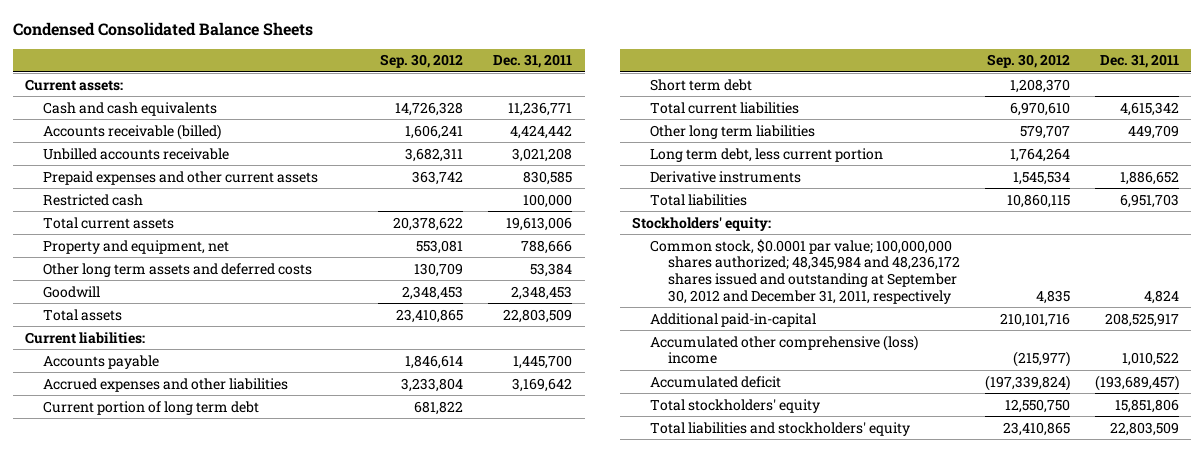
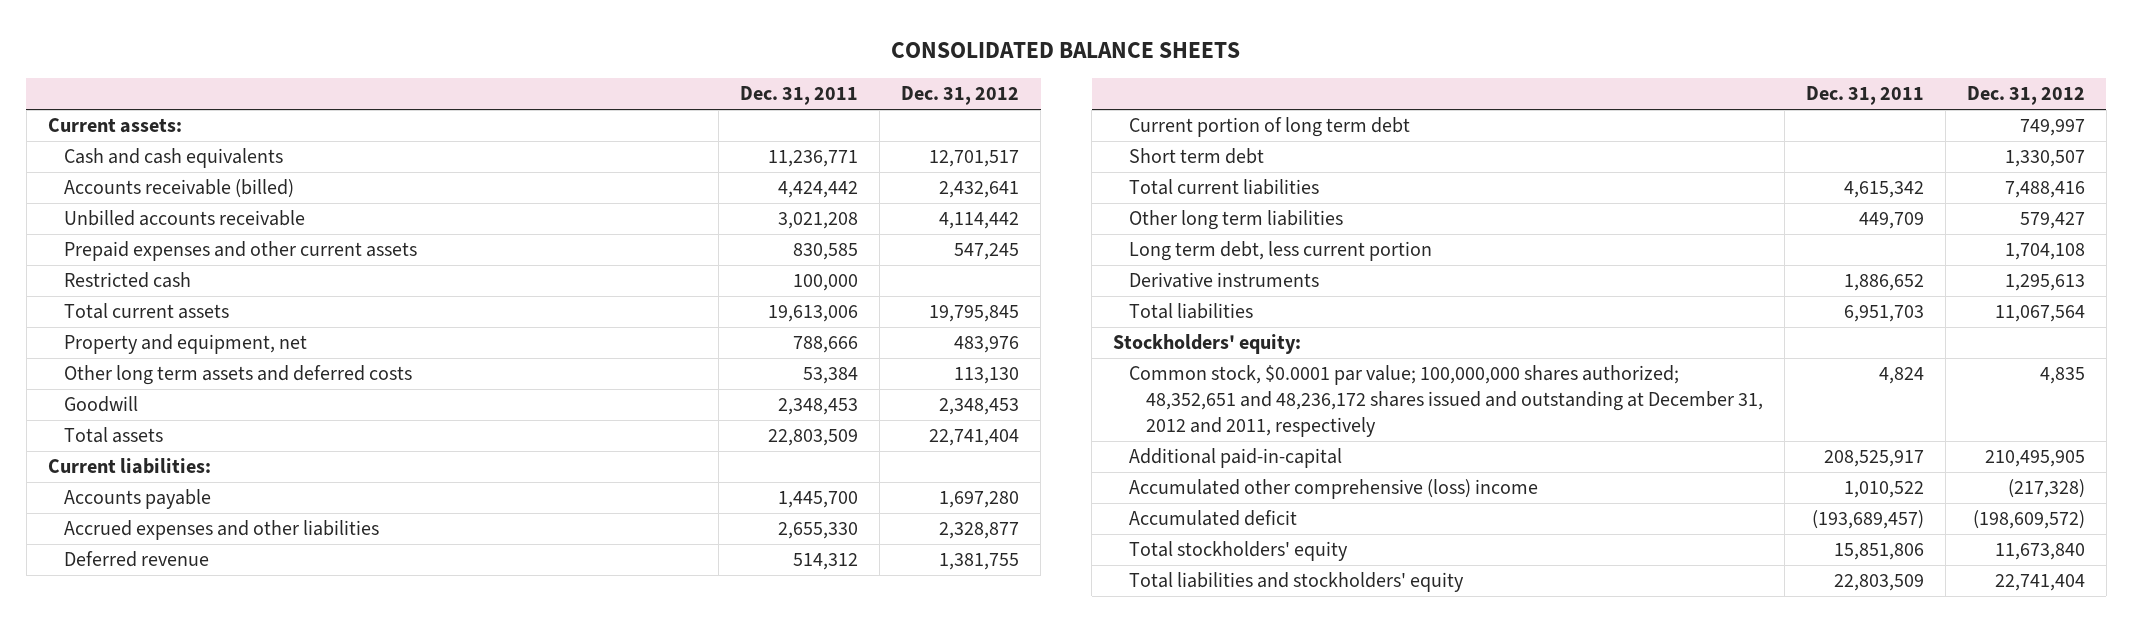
[12,21,313,36] Condensed Consolidated Balance Sheets -> [891,41,1241,58] CONSOLIDATED BALANCE SHEETS
[380,54,464,69] Sep. 30, 2012 -> none
none -> [901,86,1020,106] Dec. 31, 2012
[512,377,573,392] 3,169,642 -> [778,522,859,540] 2,655,330
none -> [64,551,210,568] Deferred revenue
[650,238,960,304] Common stock, $0.0001 par value; 100,000,000 shares authorized; 48,345,984 and 48,236,172 shares issued and outstanding at September 30, 2012 and December 31, 2011, respectively -> [1129,365,1763,438] Common stock, $0.0001 par value; 100,000,000 shares authorized; 48,352,651 and 48,236,172 shares issued and outstanding at December 31, 2012 and 2011, respectively

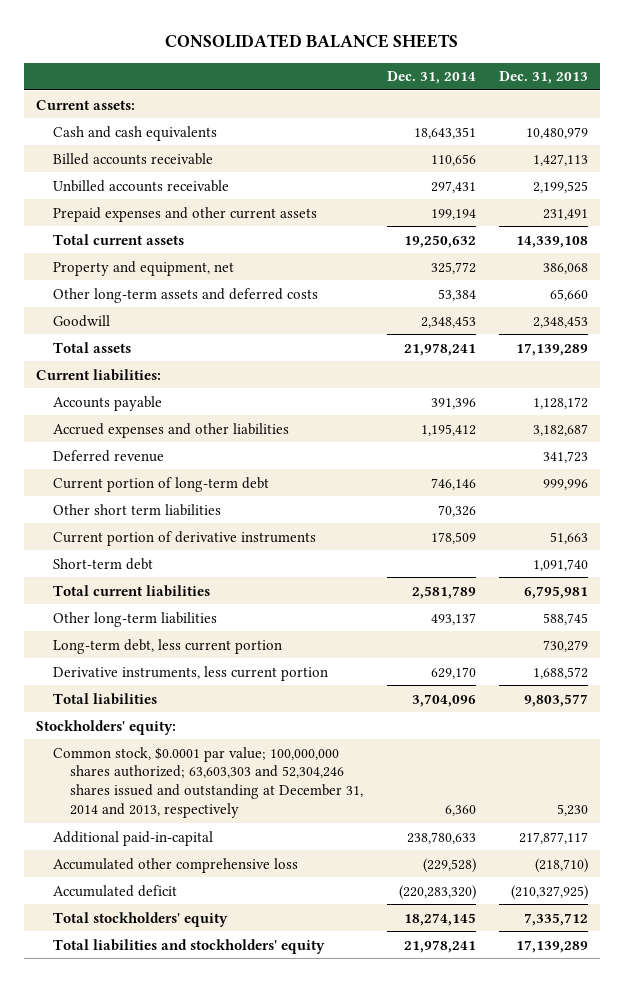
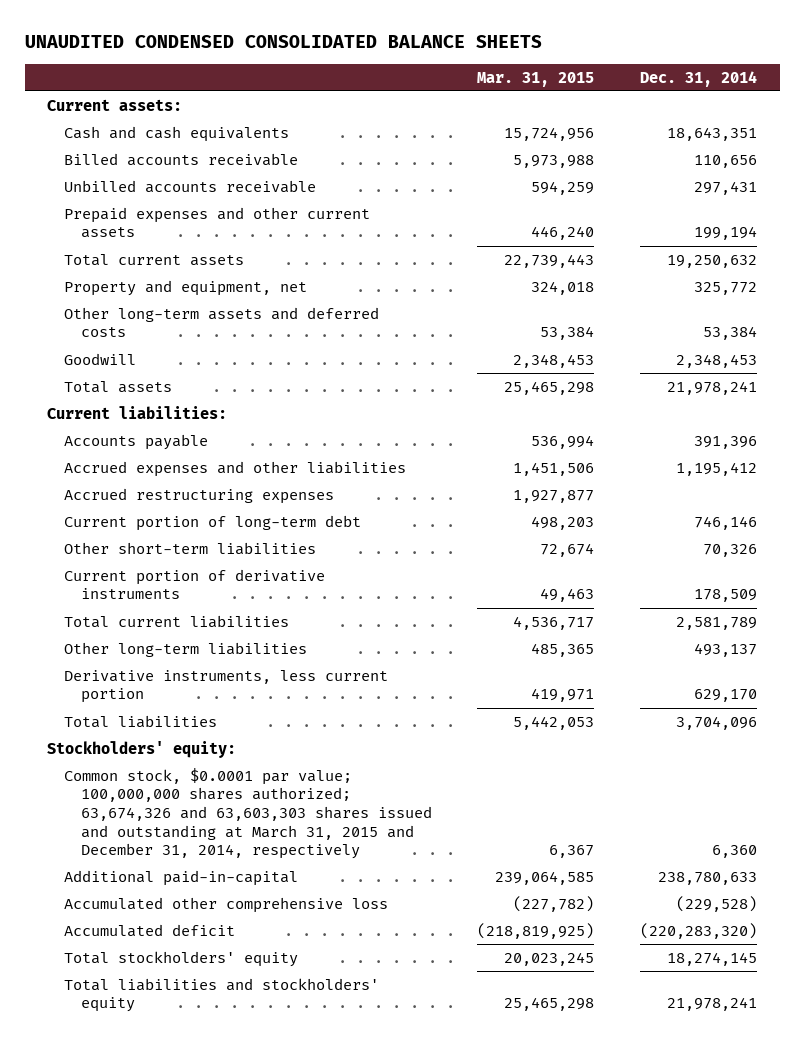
[164,34,458,49] CONSOLIDATED BALANCE SHEETS -> [24,35,542,49] UNAUDITED CONDENSED CONSOLIDATED BALANCE SHEETS
[499,71,589,85] Dec. 31, 2013 -> none
none -> [477,71,595,87] Mar. 31, 2015
[52,449,164,462] Deferred revenue -> none
none -> [64,487,335,504] Accrued restructuring expenses
[52,503,221,516] Other short term liabilities -> [64,541,317,555] Other short-term liabilities
[52,557,153,570] Short-term debt -> none
[52,638,282,654] Long-term debt, less current portion -> none
[52,746,364,818] Common stock, $0.0001 par value; 100,000,000 shares authorized; 63,603,303 and 52,304,246 shares issued and outstanding at December 31, 2014 and 2013, respectively -> [64,767,433,860] Common stock, $0.0001 par value; 100,000,000 shares authorized; 63,674,326 and 63,603,303 shares issued and outstanding at March 31, 2015 and December 31, 2014, respectively

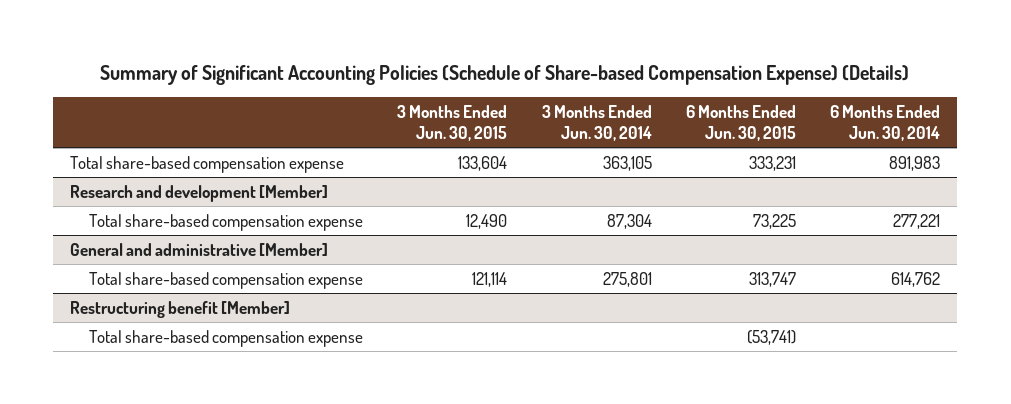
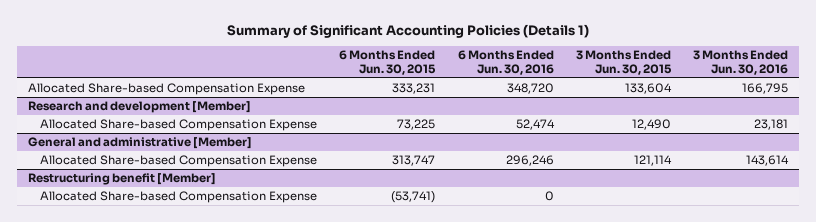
[100,64,910,85] Summary of Significant Accounting Policies (Schedule of Share-based Compensation Expense) (Details) -> [226,23,589,38] Summary of Significant Accounting Policies (Details 1)
[541,104,652,142] 3 Months Ended Jun. 30, 2014 -> none
[830,104,941,142] 6 Months Ended Jun. 30, 2014 -> none
none -> [457,50,554,76] 6 Months Ended Jun. 30, 2016
none -> [692,50,788,76] 3 Months Ended Jun. 30, 2016
[70,155,345,173] Total share-based compensation expense -> [28,82,306,95] Allocated Share-based Compensation Expense
[88,213,363,231] Total share-based compensation expense -> [40,118,318,131] Allocated Share-based Compensation Expense
[88,271,363,289] Total share-based compensation expense -> [40,154,318,167] Allocated Share-based Compensation Expense
[88,329,363,347] Total share-based compensation expense -> [40,190,318,203] Allocated Share-based Compensation Expense

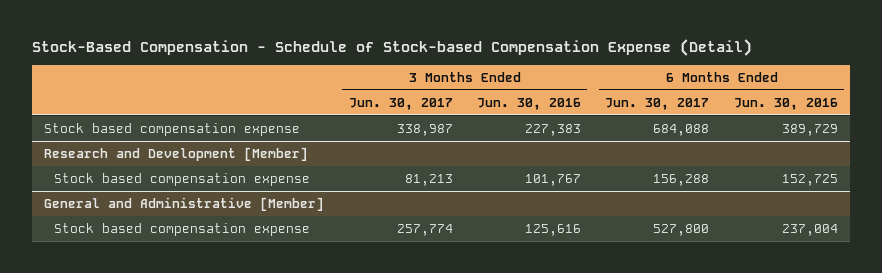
[226,23,589,38] Summary of Significant Accounting Policies (Details 1) -> [31,38,752,56] Stock-Based Compensation - Schedule of Stock-based Compensation Expense (Detail)
[339,50,437,76] 6 Months Ended Jun. 30, 2015 -> none
[575,50,672,76] 3 Months Ended Jun. 30, 2015 -> none
none -> [348,97,453,110] Jun. 30, 2017
none -> [605,97,710,110] Jun. 30, 2017
[28,172,217,185] Restructuring benefit [Member] -> none
[40,190,318,203] Allocated Share-based Compensation Expense -> none
[28,82,306,95] Allocated Share-based Compensation Expense -> [44,123,301,137] Stock based compensation expense
[506,82,554,94] 348,720 -> [781,124,838,137] 389,729
[741,82,788,94] 166,795 -> [524,124,581,137] 227,383
[28,100,252,113] Research and development [Member] -> [44,147,309,162] Research and Development [Member]
[40,118,318,131] Allocated Share-based Compensation Expense -> [53,173,310,187] Stock based compensation expense
[515,118,555,130] 52,474 -> [781,174,838,187] 152,725
[753,118,788,130] 23,181 -> [524,174,581,187] 101,767
[28,136,253,149] General and administrative [Member] -> [44,197,325,212] General and Administrative [Member]
[40,154,318,167] Allocated Share-based Compensation Expense -> [53,223,310,237] Stock based compensation expense
[505,154,554,166] 296,246 -> [781,224,838,237] 237,004
[745,154,789,166] 143,614 -> [524,224,581,237] 125,616

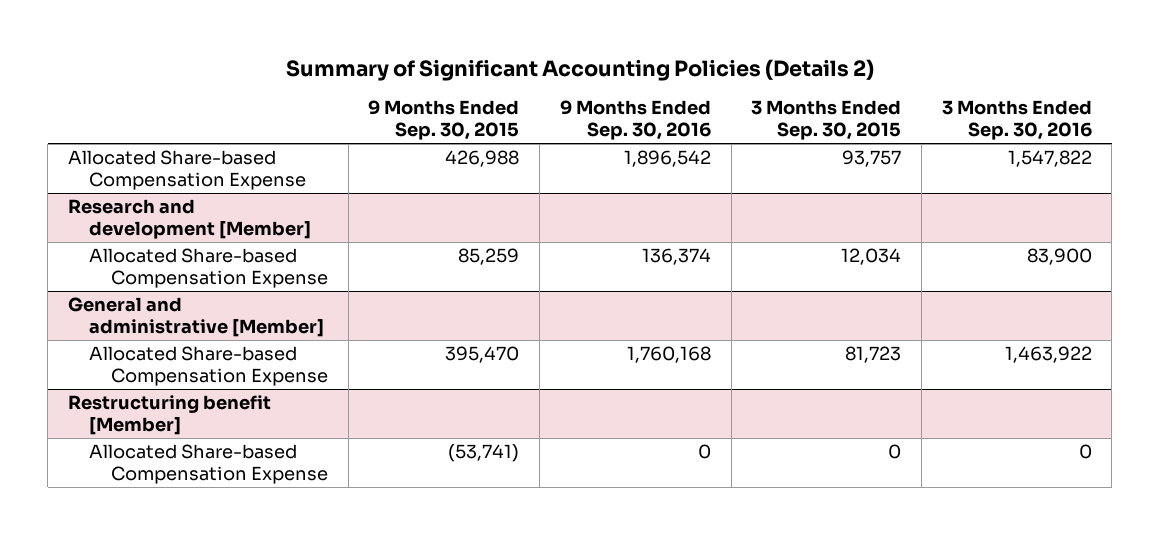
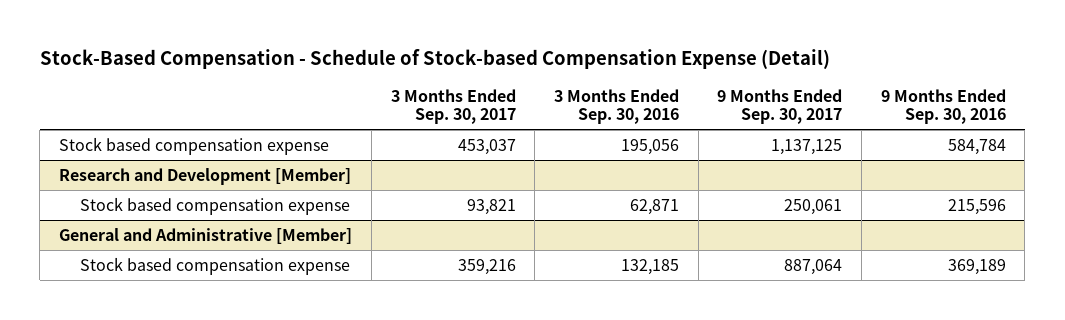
[285,58,874,81] Summary of Significant Accounting Policies (Details 2) -> [39,48,830,69] Stock-Based Compensation - Schedule of Stock-based Compensation Expense (Detail)
[368,100,520,141] 9 Months Ended Sep. 30, 2015 -> none
[751,100,902,141] 3 Months Ended Sep. 30, 2015 -> none
none -> [390,88,516,125] 3 Months Ended Sep. 30, 2017
none -> [717,88,843,125] 9 Months Ended Sep. 30, 2017
[67,395,271,436] Restructuring benefit [Member] -> none
[89,444,328,485] Allocated Share-based Compensation Expense -> none
[67,150,307,191] Allocated Share-based Compensation Expense -> [59,136,330,155] Stock based compensation expense
[623,150,711,168] 1,896,542 -> [947,138,1006,155] 584,784
[1007,150,1092,168] 1,547,822 -> [620,138,679,155] 195,056
[67,199,312,240] Research and development [Member] -> [59,167,352,185] Research and Development [Member]
[89,248,328,289] Allocated Share-based Compensation Expense -> [79,196,350,215] Stock based compensation expense
[641,248,711,266] 136,374 -> [947,198,1006,215] 215,596
[1026,248,1092,266] 83,900 -> [629,198,679,215] 62,871
[67,297,325,338] General and administrative [Member] -> [59,227,353,244] General and Administrative [Member]
[89,346,328,387] Allocated Share-based Compensation Expense -> [79,256,350,275] Stock based compensation expense
[626,346,711,364] 1,760,168 -> [947,258,1006,275] 369,189
[1004,346,1092,364] 1,463,922 -> [620,258,679,275] 132,185

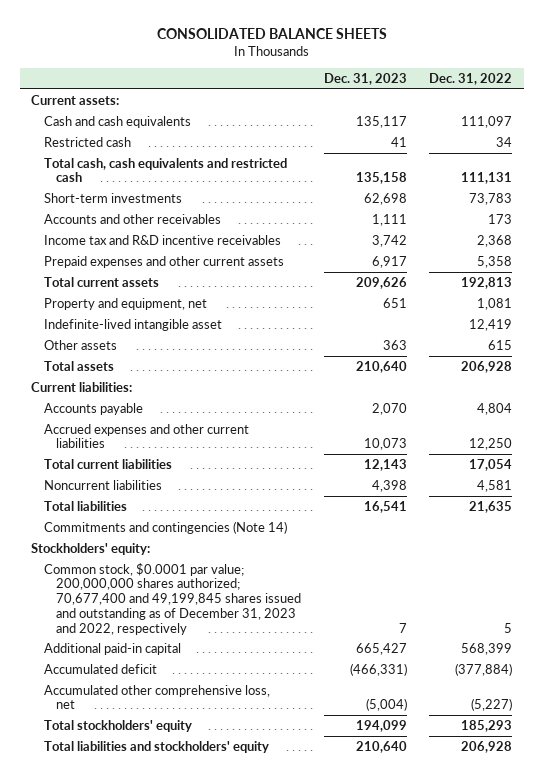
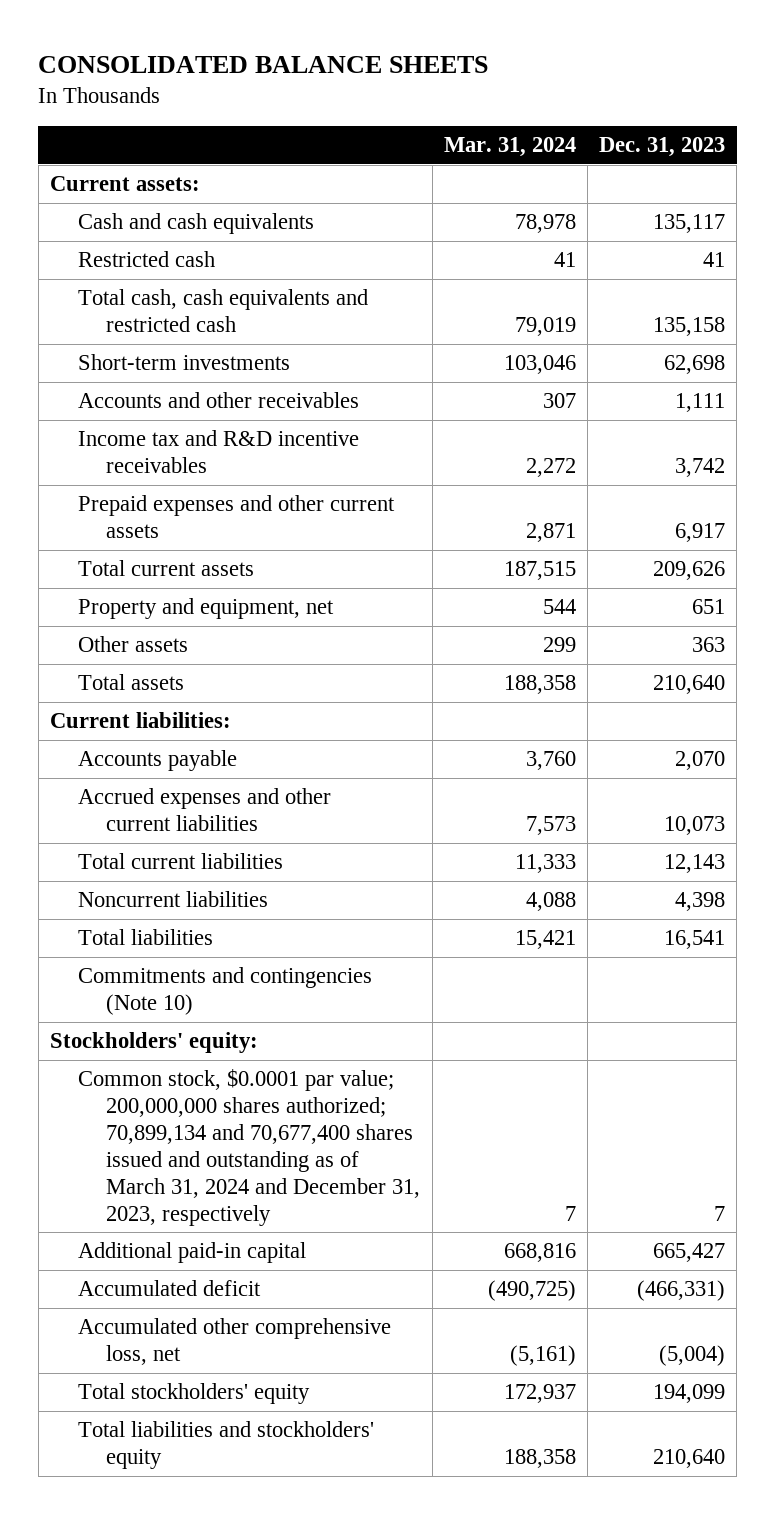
[429,72,513,85] Dec. 31, 2022 -> none
none -> [443,137,576,158] Mar. 31, 2024
[43,318,222,331] Indefinite-lived intangible asset -> none
[43,520,287,534] Commitments and contingencies (Note 14) -> [78,967,373,1016] Commitments and contingencies (Note 10)
[43,562,302,635] Common stock, $0.0001 par value; 200,000,000 shares authorized; 70,677,400 and 49,199,845 shares issued and outstanding as of December 31, 2023 and 2022, respectively -> [78,1069,421,1226] Common stock, $0.0001 par value; 200,000,000 shares authorized; 70,899,134 and 70,677,400 shares issued and outstanding as of March 31, 2024 and December 31, 2023, respectively

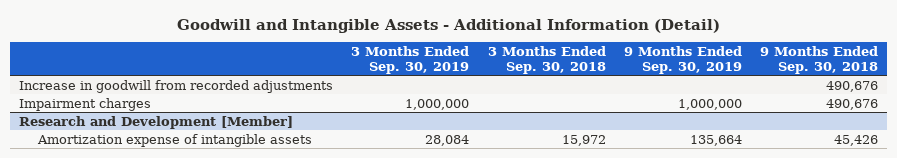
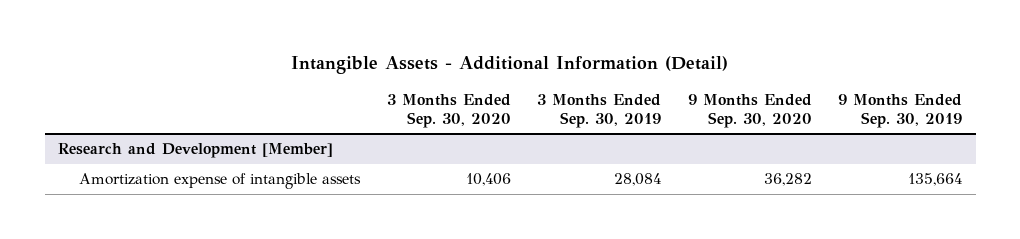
[176,18,720,33] Goodwill and Intangible Assets - Additional Information (Detail) -> [291,55,729,74] Intangible Assets - Additional Information (Detail)
[487,45,606,74] 3 Months Ended Sep. 30, 2018 -> none
[759,45,878,74] 9 Months Ended Sep. 30, 2018 -> none
none -> [386,93,511,128] 3 Months Ended Sep. 30, 2020
none -> [687,93,812,128] 9 Months Ended Sep. 30, 2020
[19,79,334,93] Increase in goodwill from recorded adjustments -> none
[19,97,152,111] Impairment charges -> none

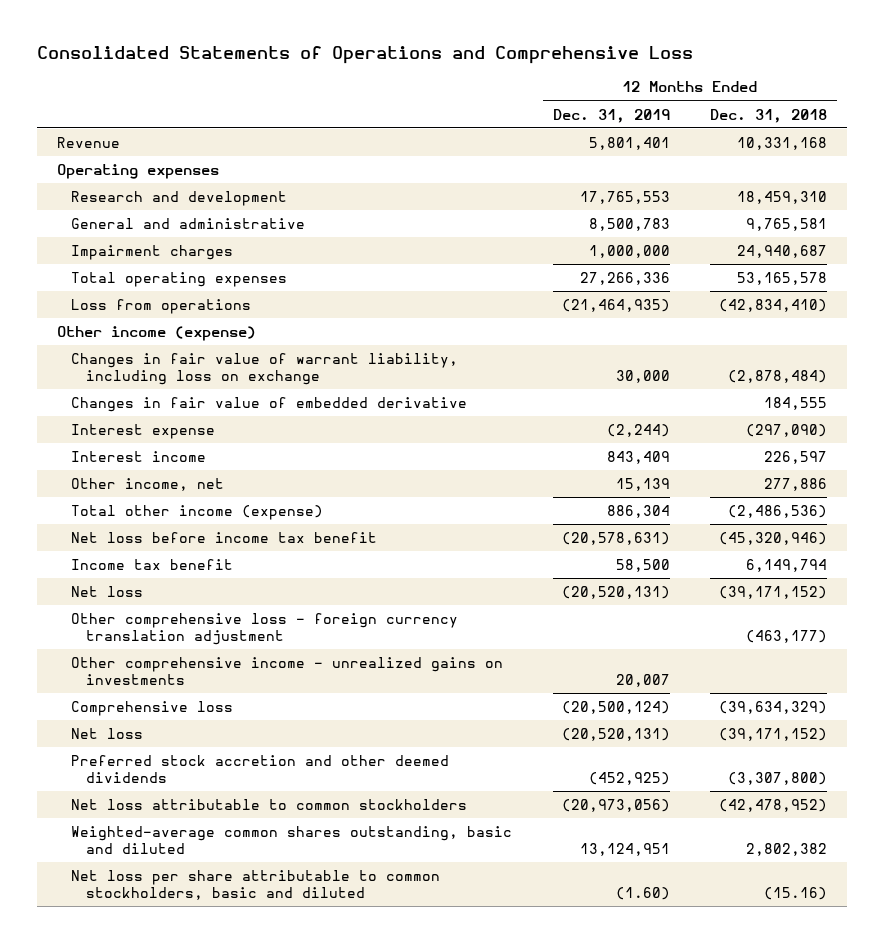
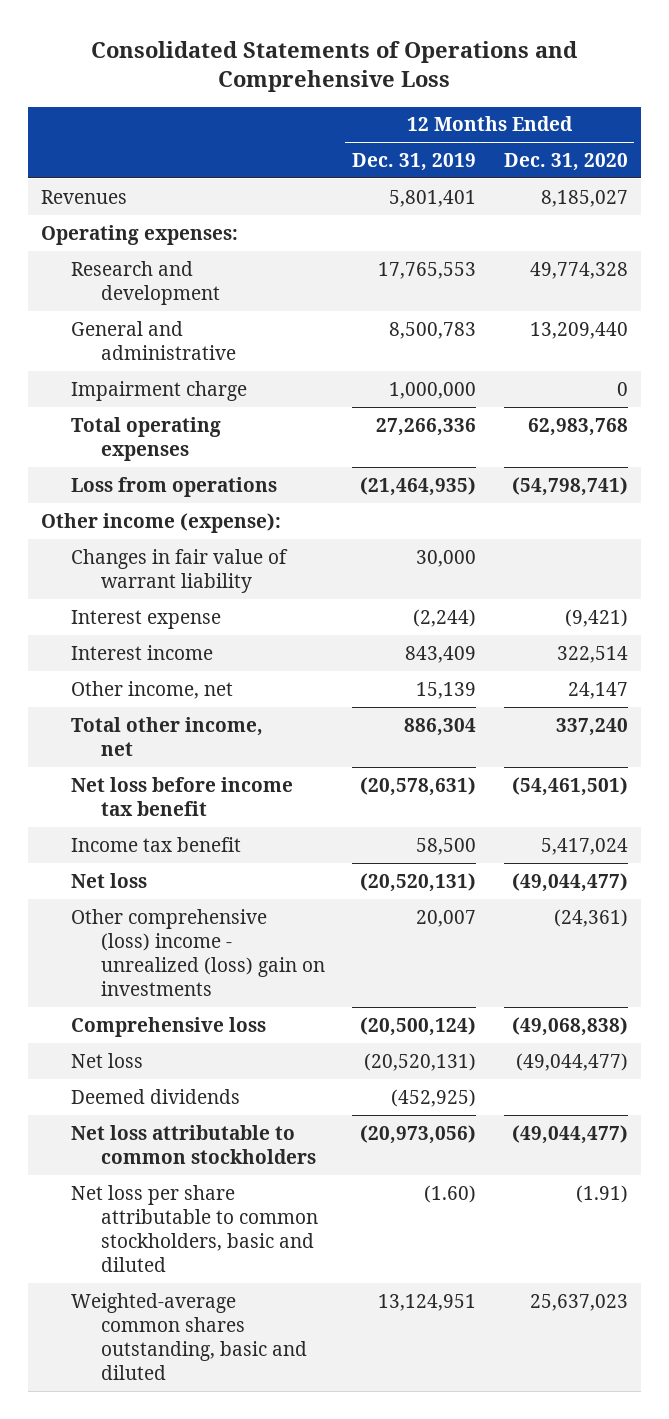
[710,108,828,123] Dec. 31, 2018 -> none
none -> [503,152,628,171] Dec. 31, 2020
[57,137,121,149] Revenue -> [41,189,128,204] Revenues
[57,164,220,180] Operating expenses -> [41,224,239,245] Operating expenses:
[71,245,234,261] Impairment charges -> [71,380,248,401] Impairment charge
[71,397,468,413] Changes in fair value of embedded derivative -> none
[57,326,257,342] Other income (expense) -> [41,512,282,533] Other income (expense):
[71,353,459,385] Changes in fair value of warrant liability, including loss on exchange -> [71,548,289,593] Changes in fair value of warrant liability
[71,505,324,521] Total other income (expense) -> [71,716,264,756] Total other income, net
[71,613,459,645] Other comprehensive loss - foreign currency translation adjustment -> none
[71,657,504,685] Other comprehensive income - unrealized gains on investments -> [71,908,325,996] Other comprehensive (loss) income - unrealized (loss) gain on investments
[71,755,450,783] Preferred stock accretion and other deemed dividends -> [71,1088,241,1104] Deemed dividends
[71,826,513,854] Weighted-average common shares outstanding, basic and diluted -> [71,1292,307,1380] Weighted-average common shares outstanding, basic and diluted

